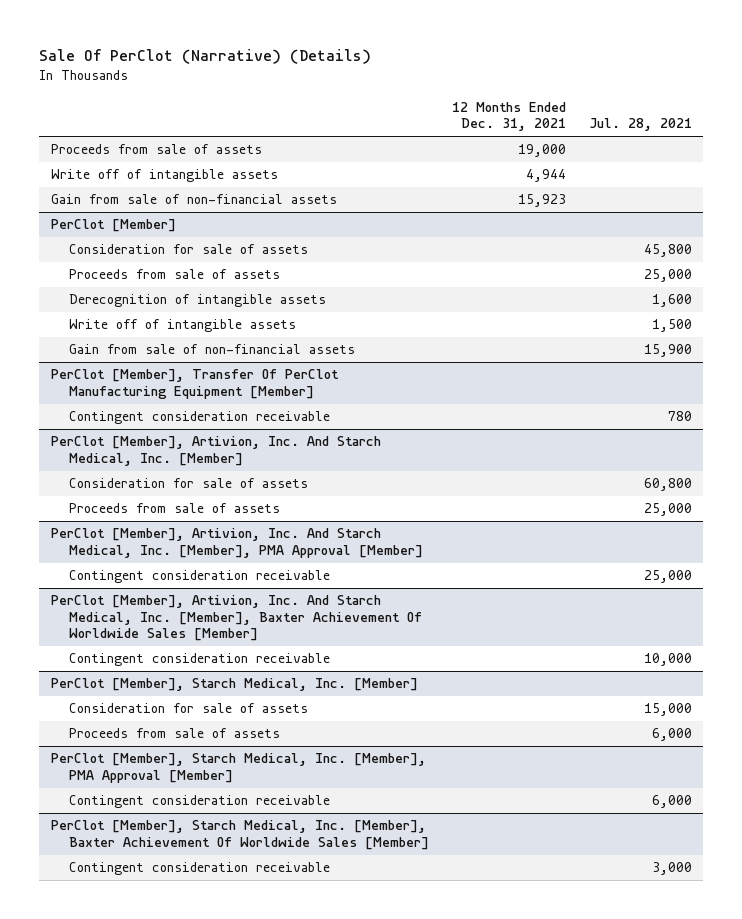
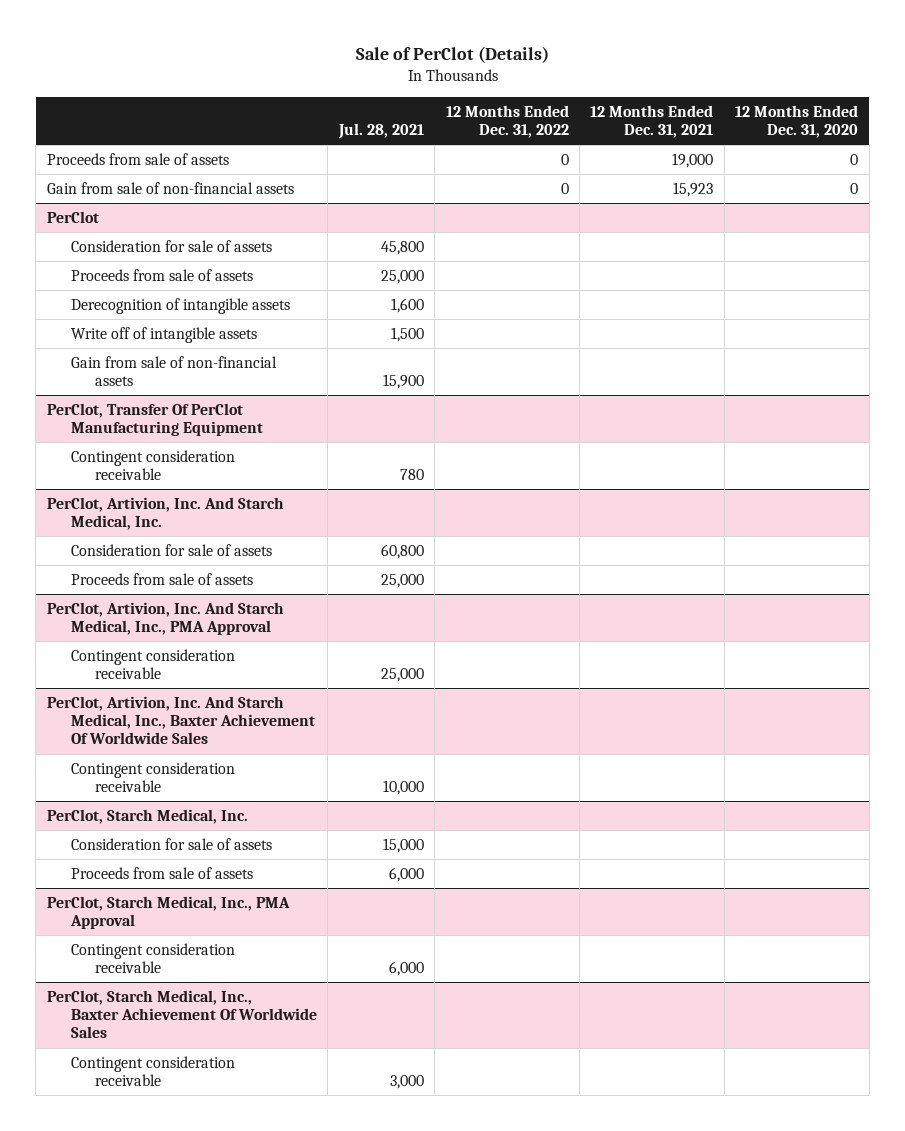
[39,49,372,65] Sale Of PerClot (Narrative) (Details) -> [355,46,549,64] Sale of PerClot (Details)
none -> [445,104,569,138] 12 Months Ended Dec. 31, 2022
none -> [735,104,859,138] 12 Months Ended Dec. 31, 2020
[50,169,278,183] Write off of intangible assets -> none
[50,219,176,233] PerClot [Member] -> [46,210,99,223] PerClot
[50,369,339,399] PerClot [Member], Transfer Of PerClot Manufacturing Equipment [Member] -> [46,402,263,437] PerClot, Transfer Of PerClot Manufacturing Equipment
[50,436,381,466] PerClot [Member], Artivion, Inc. And Starch Medical, Inc. [Member] -> [46,496,284,531] PerClot, Artivion, Inc. And Starch Medical, Inc.
[50,528,424,558] PerClot [Member], Artivion, Inc. And Starch Medical, Inc. [Member], PMA Approval [Member] -> [46,601,284,636] PerClot, Artivion, Inc. And Starch Medical, Inc., PMA Approval
[50,595,423,642] PerClot [Member], Artivion, Inc. And Starch Medical, Inc. [Member], Baxter Achievement Of Worldwide Sales [Member] -> [46,695,315,745] PerClot, Artivion, Inc. And Starch Medical, Inc., Baxter Achievement Of Worldwide Sales
[50,678,418,692] PerClot [Member], Starch Medical, Inc. [Member] -> [46,808,248,824] PerClot, Starch Medical, Inc.
[50,753,426,783] PerClot [Member], Starch Medical, Inc. [Member], PMA Approval [Member] -> [46,895,290,930] PerClot, Starch Medical, Inc., PMA Approval
[50,820,430,850] PerClot [Member], Starch Medical, Inc. [Member], Baxter Achievement Of Worldwide Sales [Member] -> [46,989,317,1039] PerClot, Starch Medical, Inc., Baxter Achievement Of Worldwide Sales

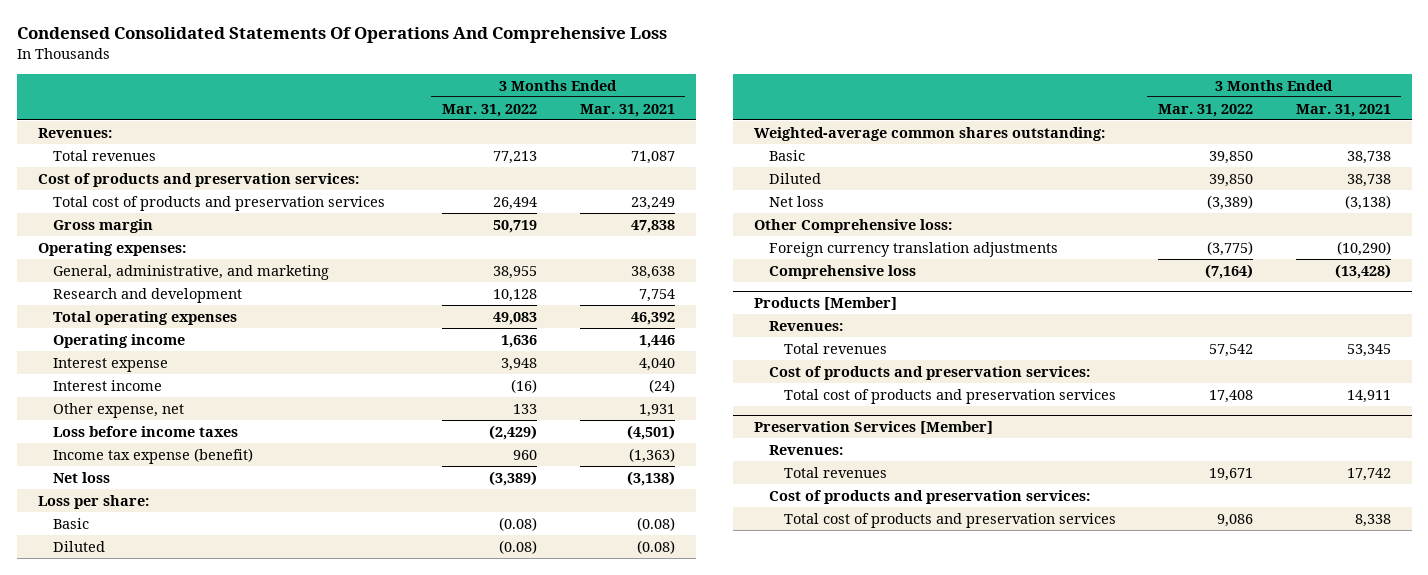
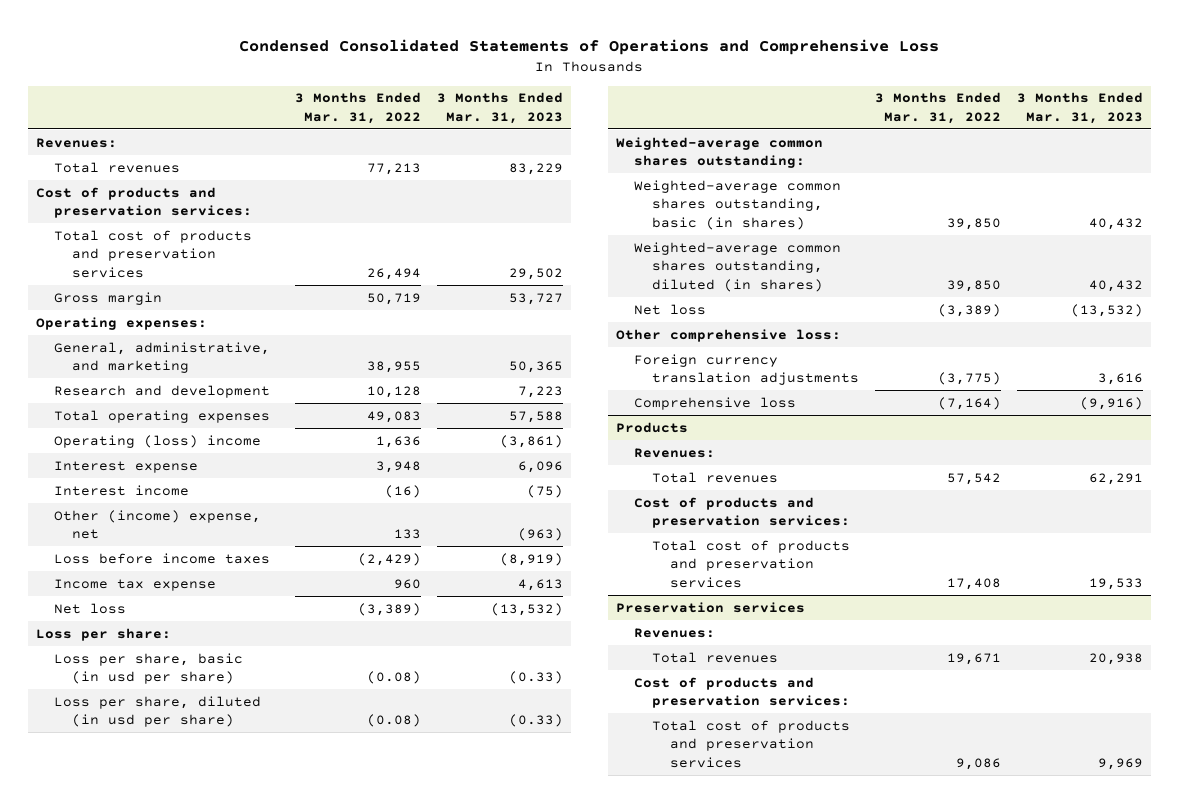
[16,27,667,44] Condensed Consolidated Statements Of Operations And Comprehensive Loss -> [239,38,940,55] Condensed Consolidated Statements of Operations and Comprehensive Loss
[579,103,675,117] Mar. 31, 2021 -> none
none -> [437,92,564,124] 3 Months Ended Mar. 31, 2023
[52,333,185,348] Operating income -> [54,434,262,448] Operating (loss) income
[52,402,184,418] Other expense, net -> [54,509,262,540] Other (income) expense, net
[52,447,253,464] Income tax expense (benefit) -> [54,578,217,591] Income tax expense
[52,517,89,529] Basic -> [54,652,244,685] Loss per share, basic (in usd per share)
[52,540,105,552] Diluted -> [54,695,262,728] Loss per share, diluted (in usd per share)
[768,149,805,161] Basic -> [633,179,841,230] Weighted-average common shares outstanding, basic (in shares)
[768,172,821,184] Diluted -> [633,241,841,292] Weighted-average common shares outstanding, diluted (in shares)
[753,218,952,233] Other Comprehensive loss: -> [615,328,841,342] Other comprehensive loss:
[753,297,897,311] Products [Member] -> [615,421,688,433] Products
[753,421,993,435] Preservation Services [Member] -> [615,601,805,613] Preservation services

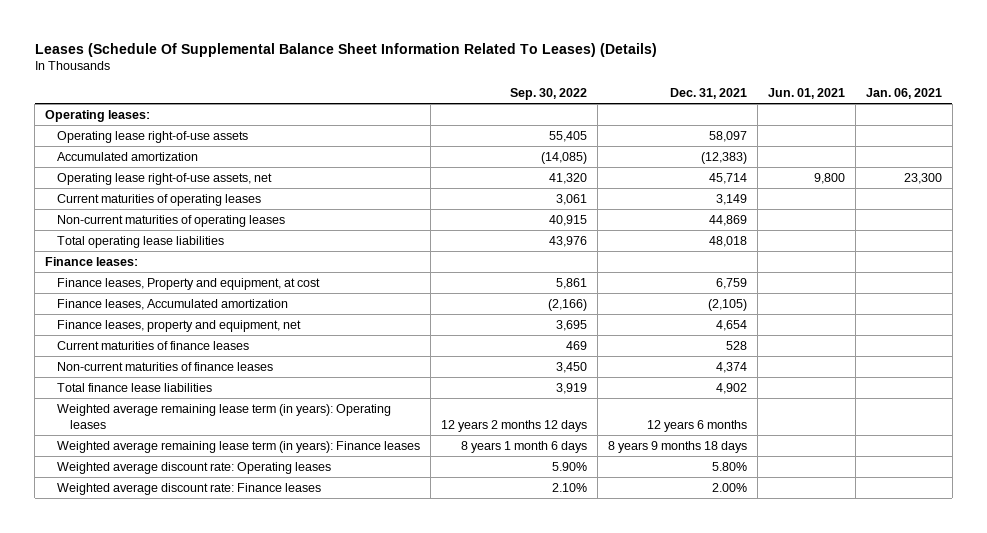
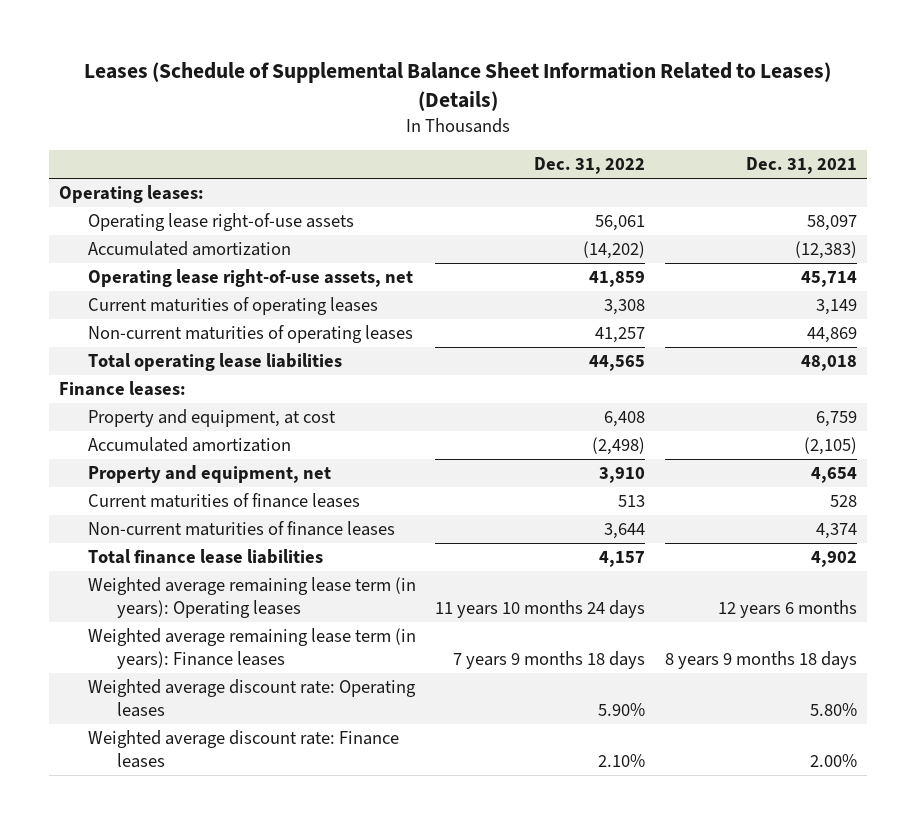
[34,42,657,57] Leases (Schedule Of Supplemental Balance Sheet Information Related To Leases) (Details) -> [83,61,831,111] Leases (Schedule of Supplemental Balance Sheet Information Related to Leases) (Details)
[510,88,588,101] Sep. 30, 2022 -> none
[767,88,845,100] Jun. 01, 2021 -> none
[865,88,942,100] Jan. 06, 2021 -> none
none -> [534,157,646,175] Dec. 31, 2022
[57,277,321,290] Finance leases, Property and equipment, at cost -> [87,409,336,428] Property and equipment, at cost
[57,298,289,310] Finance leases, Accumulated amortization -> [87,437,291,453] Accumulated amortization
[57,319,302,332] Finance leases, property and equipment, net -> [87,465,331,484] Property and equipment, net

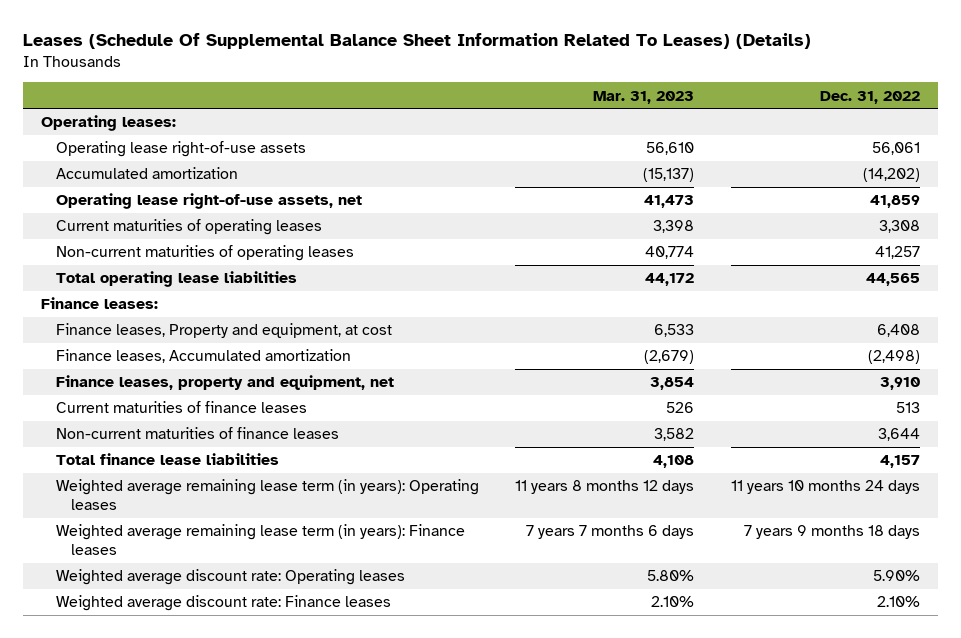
[83,61,831,111] Leases (Schedule of Supplemental Balance Sheet Information Related to Leases) (Details) -> [22,33,811,50] Leases (Schedule Of Supplemental Balance Sheet Information Related To Leases) (Details)
[745,157,857,175] Dec. 31, 2021 -> none
none -> [593,90,695,104] Mar. 31, 2023
[87,409,336,428] Property and equipment, at cost -> [56,323,393,339] Finance leases, Property and equipment, at cost
[87,437,291,453] Accumulated amortization -> [56,349,352,364] Finance leases, Accumulated amortization
[87,465,331,484] Property and equipment, net -> [56,375,395,391] Finance leases, property and equipment, net

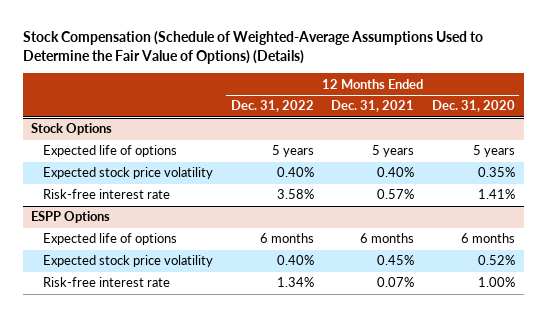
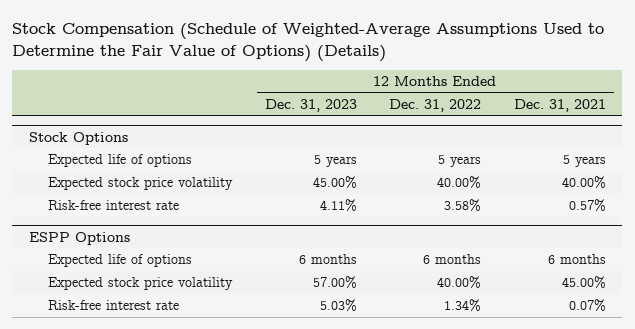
[432,100,516,113] Dec. 31, 2020 -> none
none -> [264,99,357,113] Dec. 31, 2023
[276,167,314,178] 0.40% -> [437,176,482,190] 40.00%
[377,167,415,178] 0.40% -> [561,176,606,190] 40.00%
[276,255,314,266] 0.40% -> [437,276,482,290] 40.00%
[377,255,415,266] 0.45% -> [561,276,606,290] 45.00%

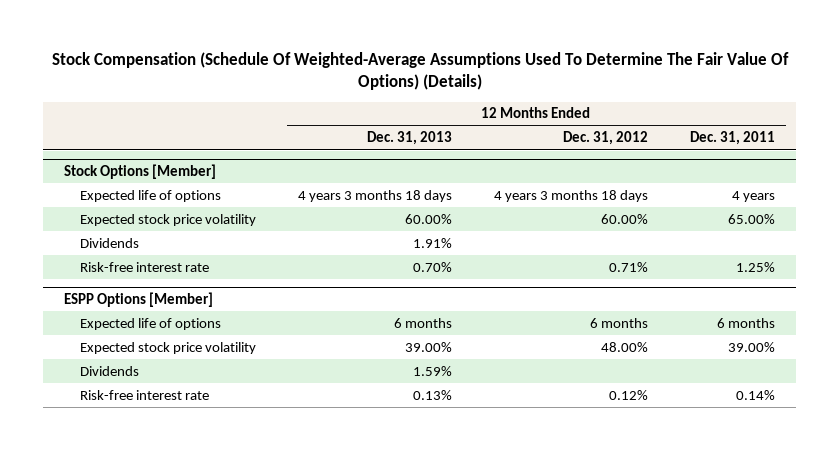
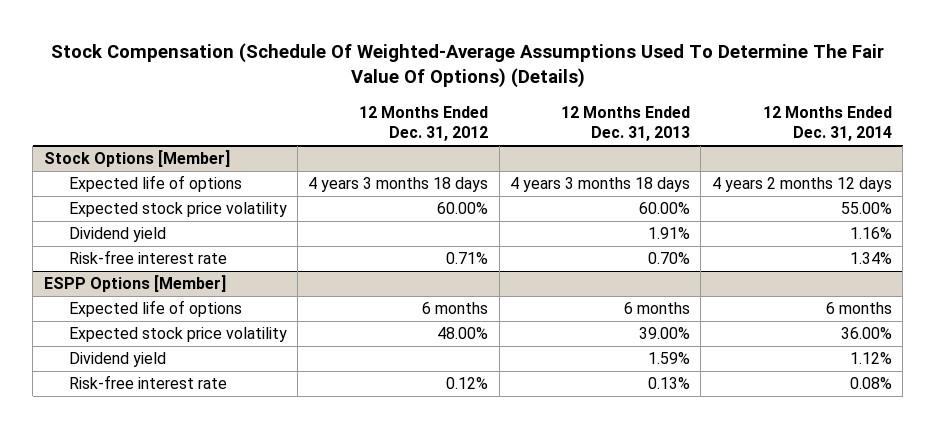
[689,131,775,146] Dec. 31, 2011 -> none
none -> [762,105,892,142] 12 Months Ended Dec. 31, 2014
[79,237,139,248] Dividends -> [68,227,166,243] Dividend yield
[79,365,139,376] Dividends -> [68,352,166,368] Dividend yield

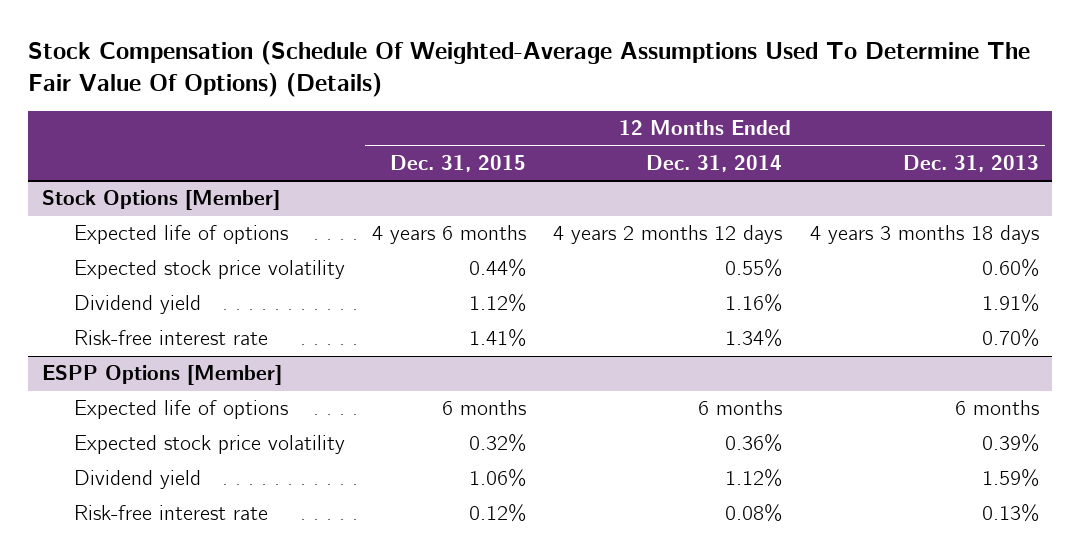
[359,105,489,142] 12 Months Ended Dec. 31, 2012 -> none
none -> [389,154,526,172] Dec. 31, 2015
[639,202,691,215] 60.00% -> [981,259,1039,278] 0.60%
[840,202,892,215] 55.00% -> [725,259,783,278] 0.55%
[639,327,691,340] 39.00% -> [981,434,1039,453] 0.39%
[840,327,892,340] 36.00% -> [725,434,783,453] 0.36%

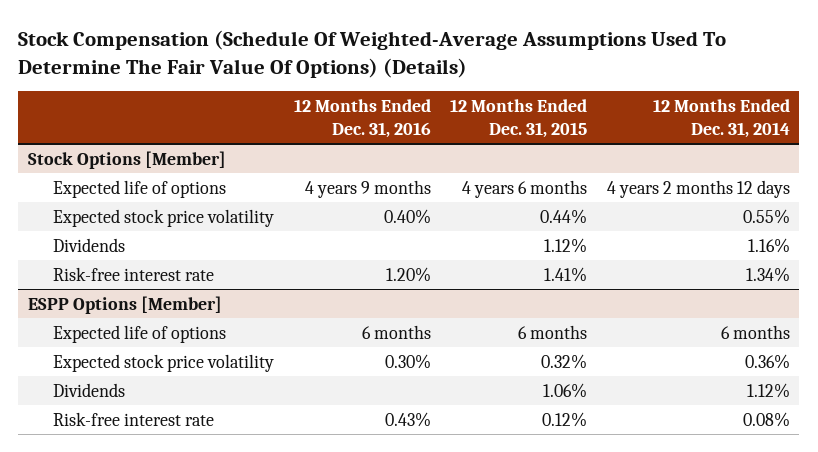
[902,154,1039,172] Dec. 31, 2013 -> none
none -> [293,99,431,138] 12 Months Ended Dec. 31, 2016
[73,295,201,315] Dividend yield -> [53,237,126,252] Dividends
[73,470,201,490] Dividend yield -> [53,382,126,397] Dividends

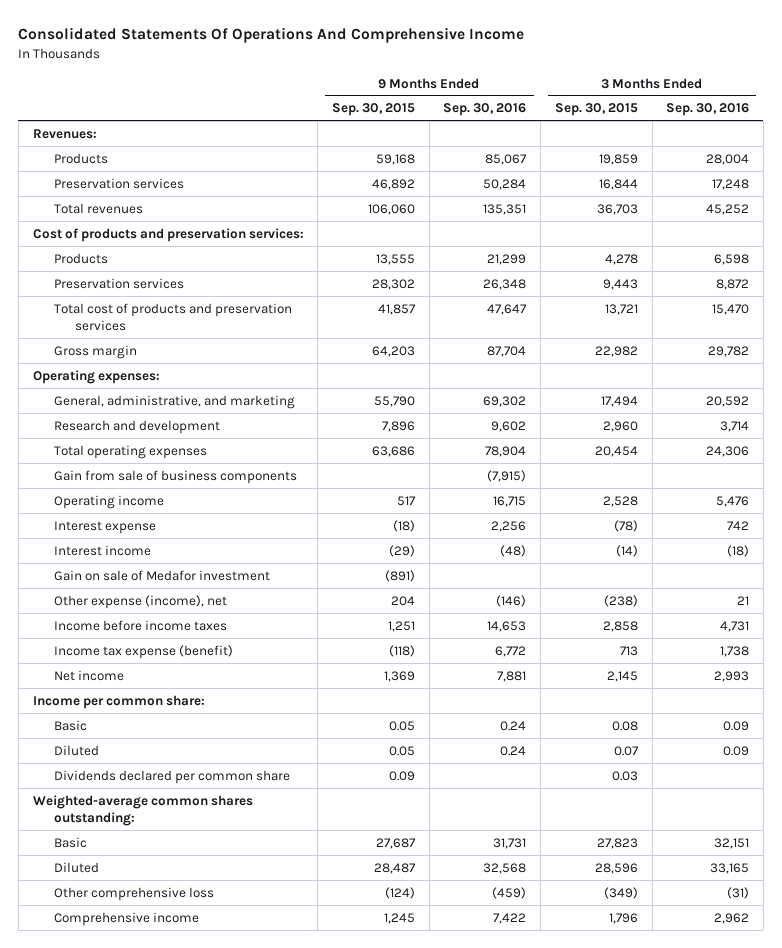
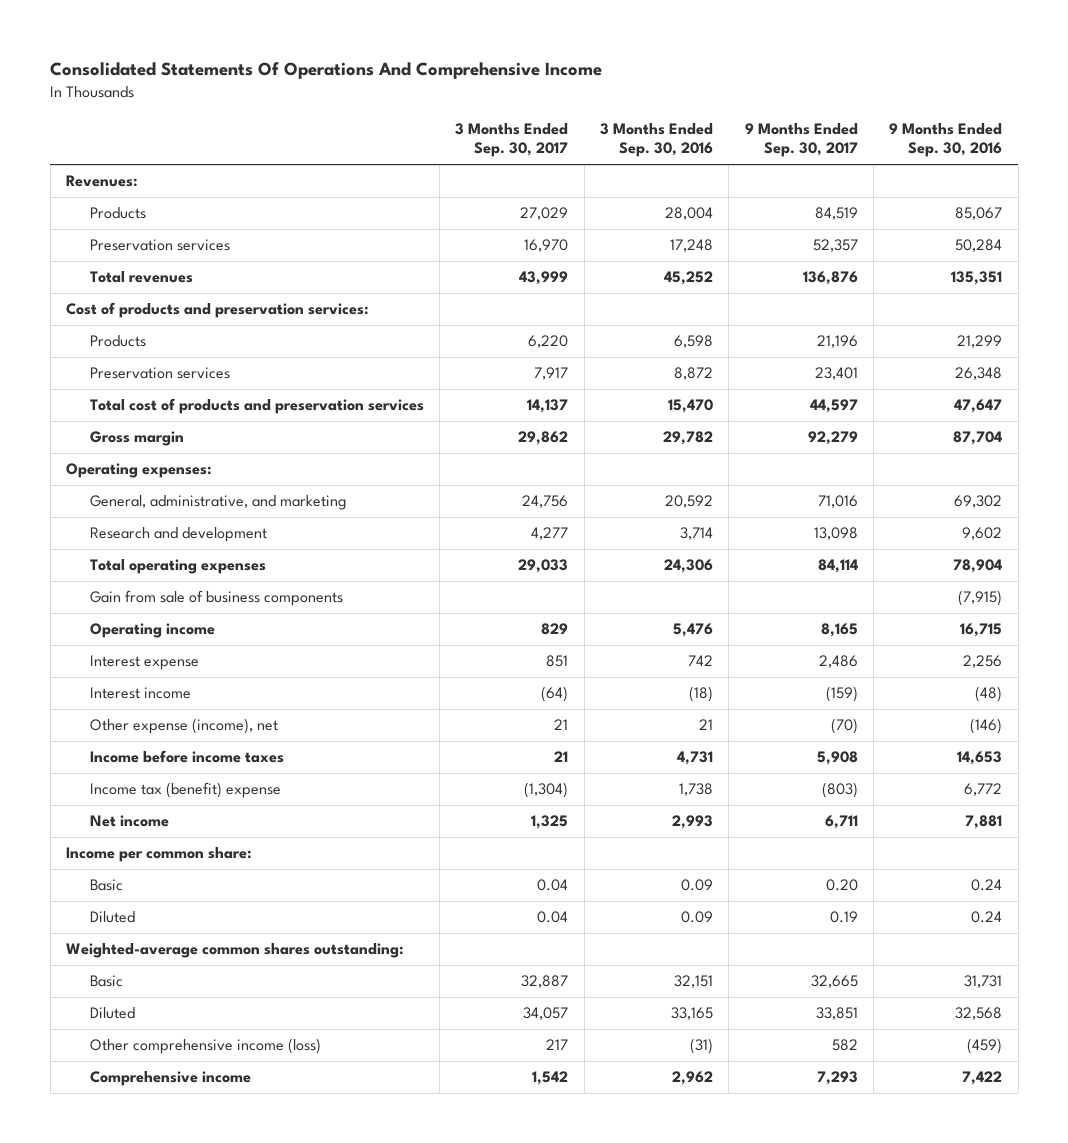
[331,103,415,117] Sep. 30, 2015 -> none
[554,103,638,117] Sep. 30, 2015 -> none
none -> [455,122,569,158] 3 Months Ended Sep. 30, 2017
none -> [744,122,858,158] 9 Months Ended Sep. 30, 2017
[53,569,270,581] Gain on sale of Medafor investment -> none
[53,644,233,659] Income tax expense (benefit) -> [89,782,281,799] Income tax (benefit) expense
[53,769,290,784] Dividends declared per common share -> none
[53,886,214,901] Other comprehensive loss -> [89,1038,321,1055] Other comprehensive income (loss)

